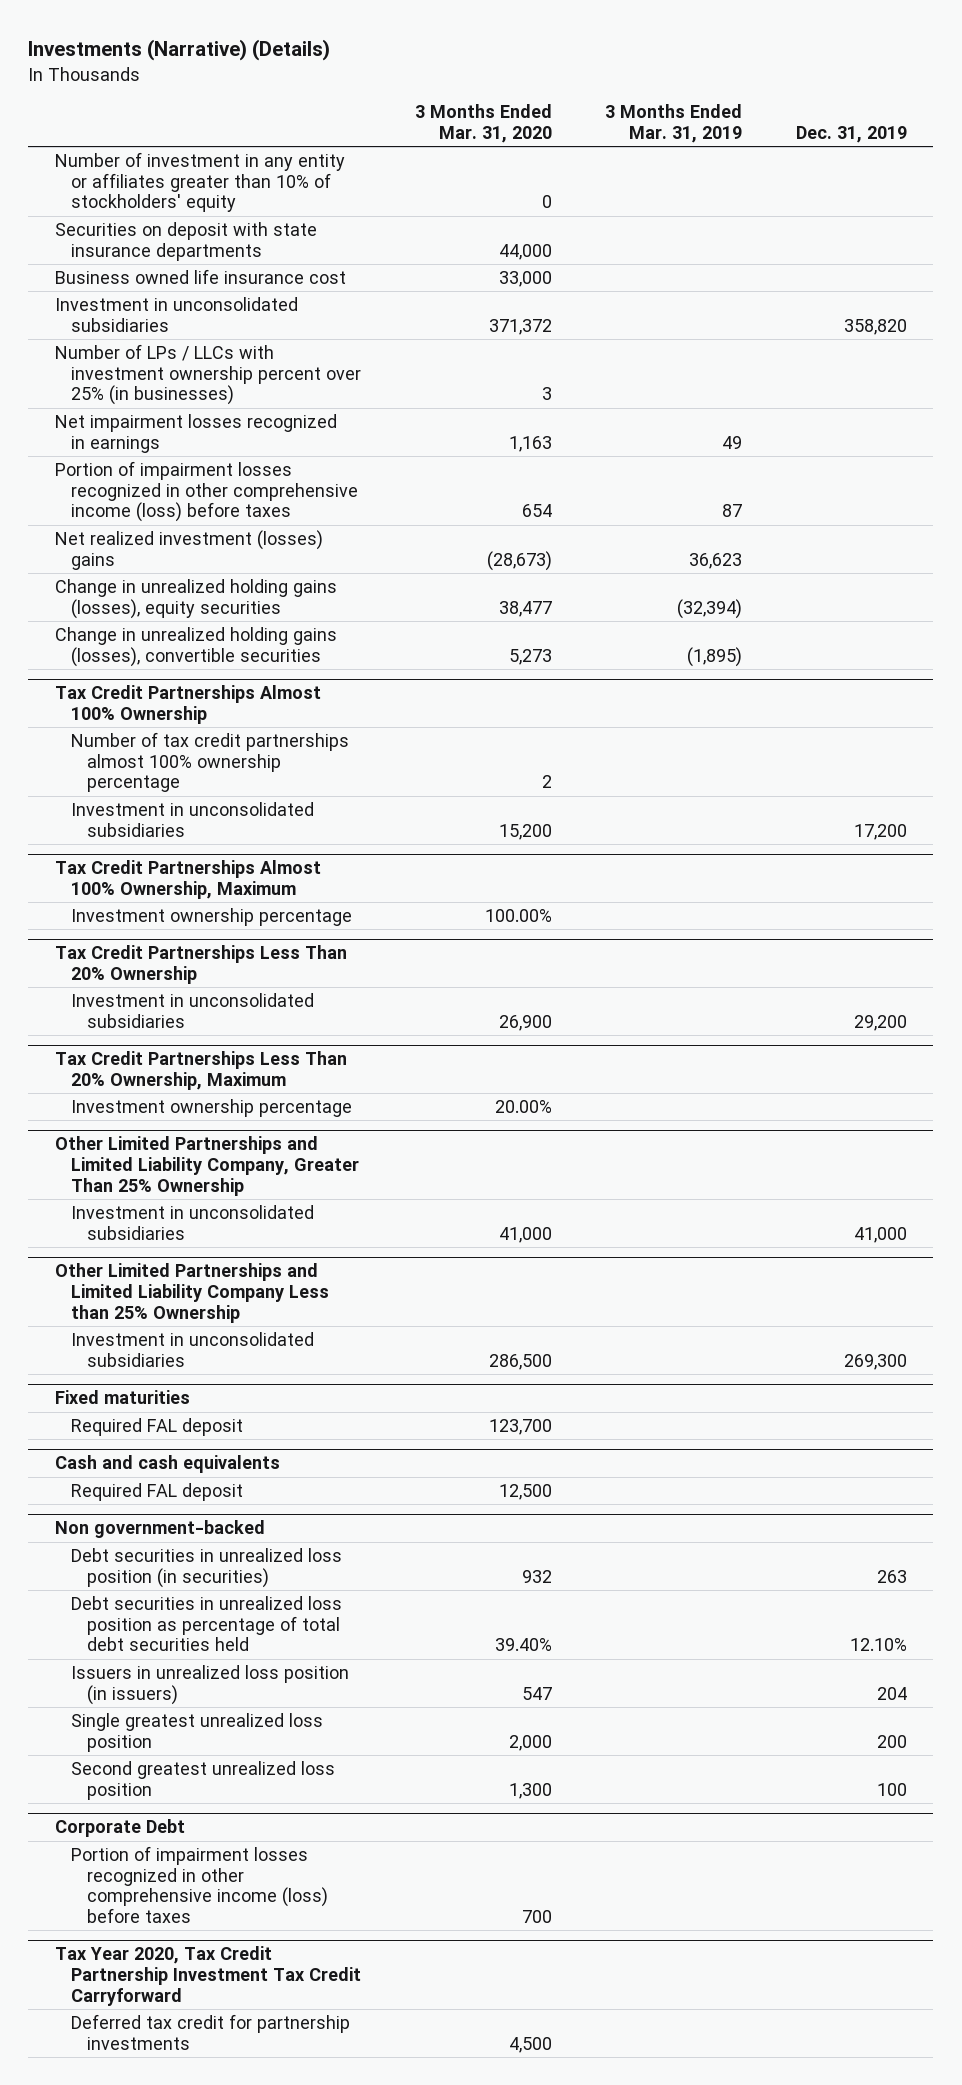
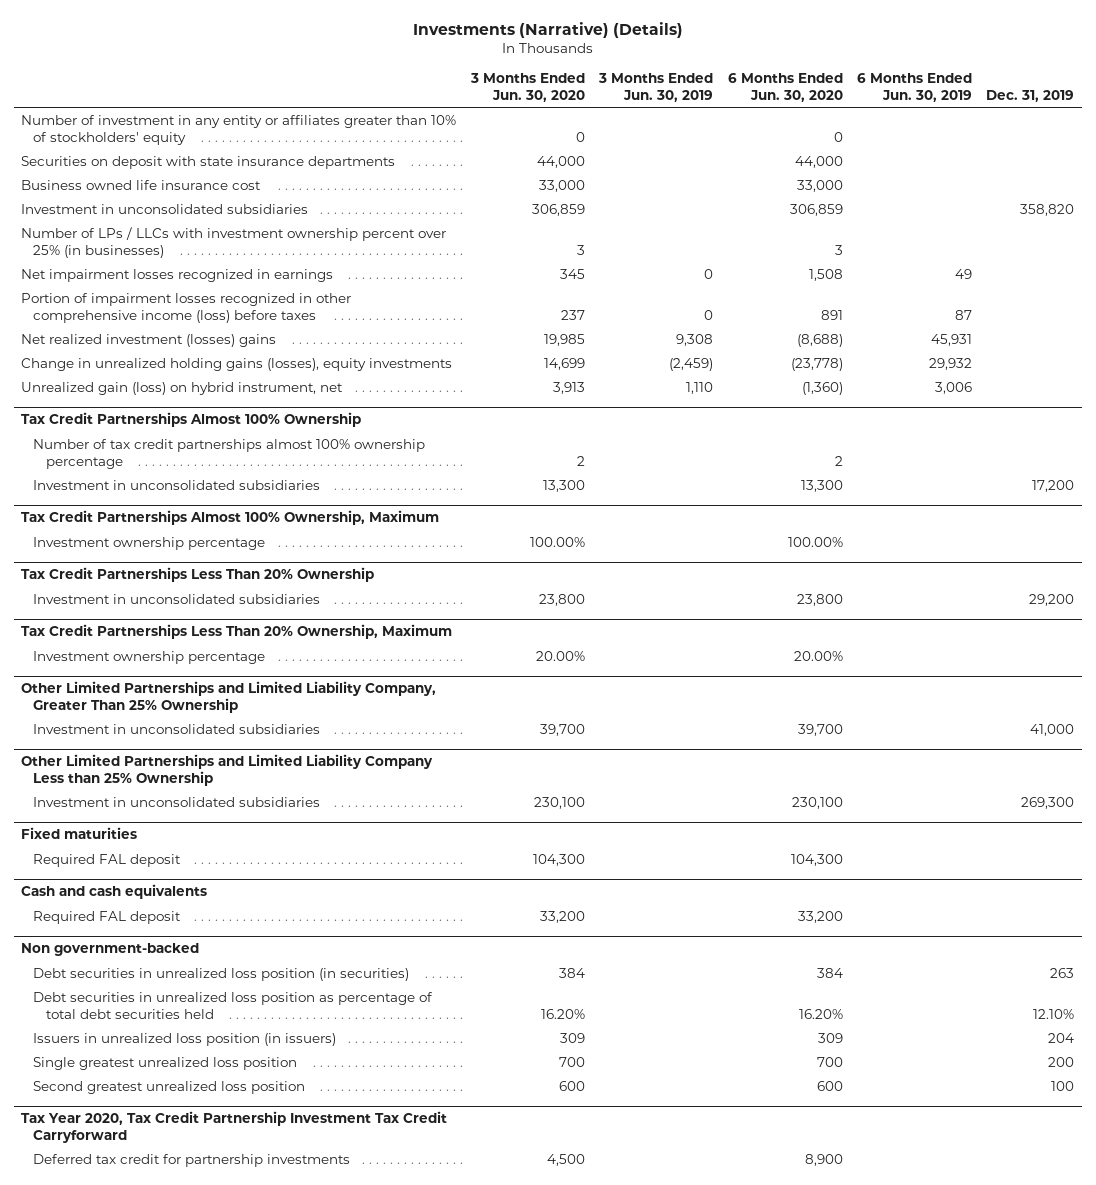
[414,104,552,144] 3 Months Ended Mar. 31, 2020 -> none
[605,104,743,144] 3 Months Ended Mar. 31, 2019 -> none
none -> [469,72,585,102] 3 Months Ended Jun. 30, 2020
none -> [598,72,714,102] 3 Months Ended Jun. 30, 2019
none -> [727,72,843,102] 6 Months Ended Jun. 30, 2020
none -> [856,72,972,102] 6 Months Ended Jun. 30, 2019
[55,578,338,619] Change in unrealized holding gains (losses), equity securities -> [21,357,453,371] Change in unrealized holding gains (losses), equity investments
[55,626,338,667] Change in unrealized holding gains (losses), convertible securities -> [21,381,344,395] Unrealized gain (loss) on hybrid instrument, net
[55,1819,186,1838] Corporate Debt -> none
[71,1845,329,1923] Portion of impairment losses recognized in other comprehensive income (loss) before taxes -> none

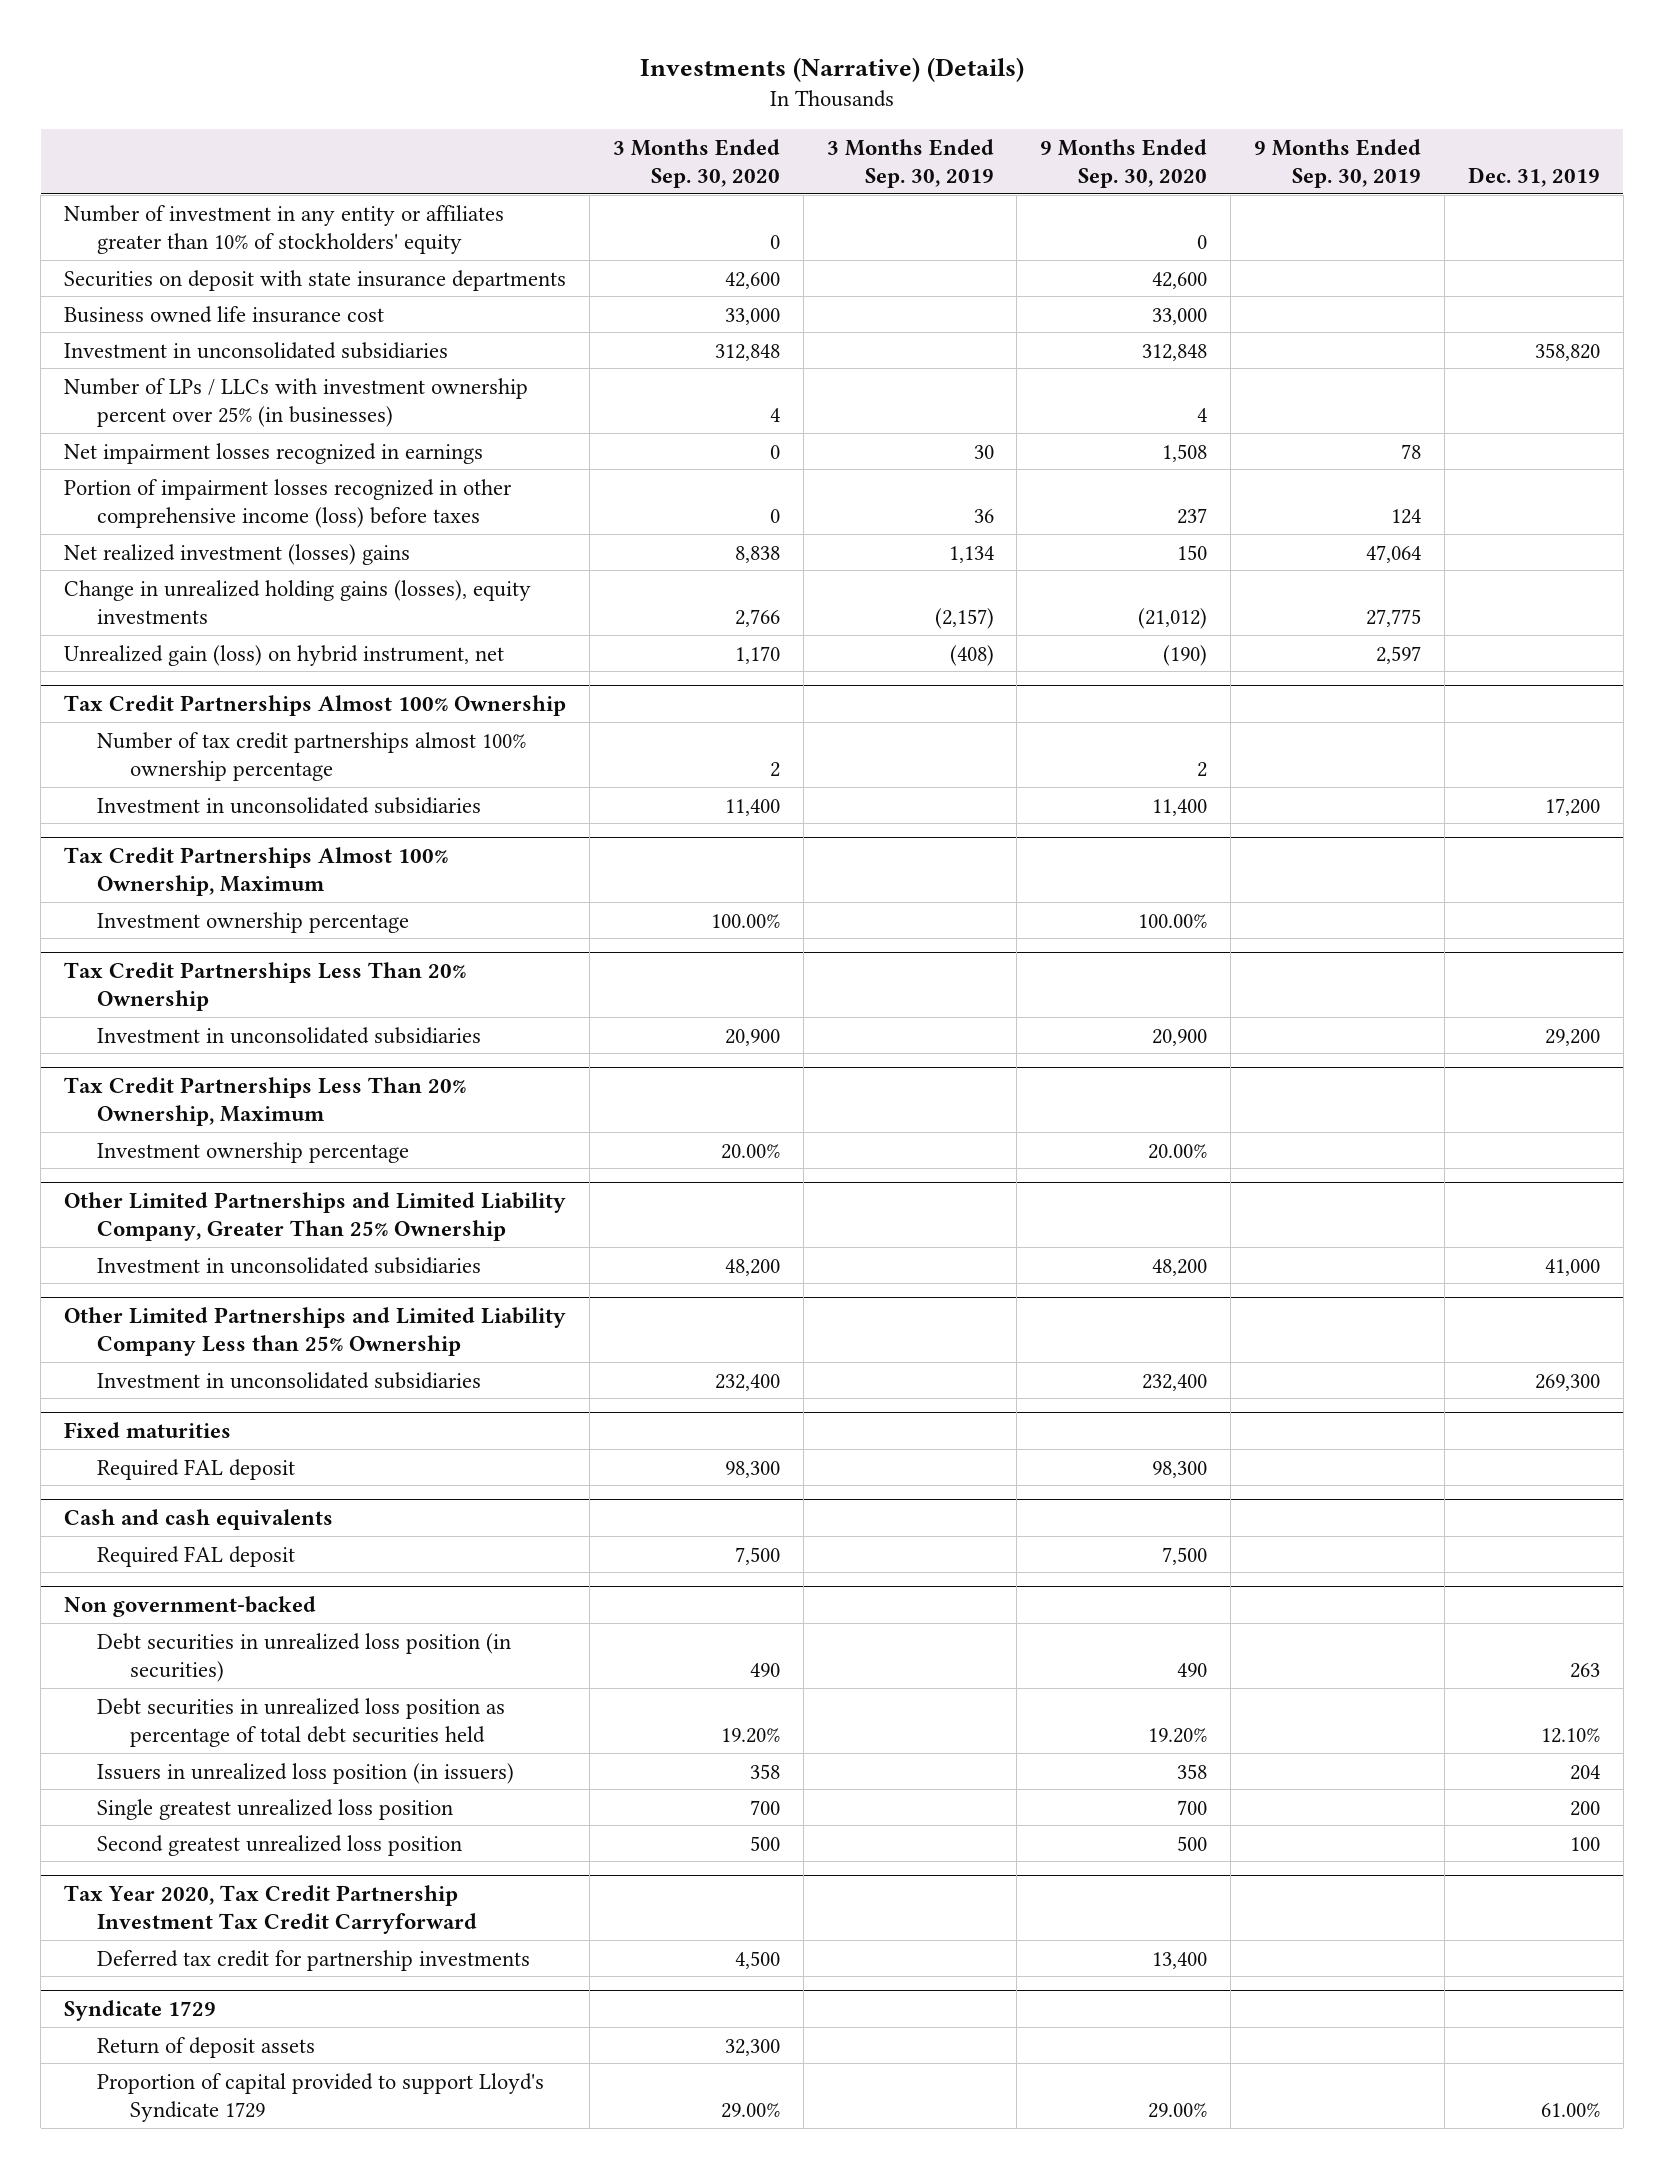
[469,72,585,102] 3 Months Ended Jun. 30, 2020 -> none
[598,72,714,102] 3 Months Ended Jun. 30, 2019 -> none
[727,72,843,102] 6 Months Ended Jun. 30, 2020 -> none
[856,72,972,102] 6 Months Ended Jun. 30, 2019 -> none
none -> [612,138,780,188] 3 Months Ended Sep. 30, 2020
none -> [826,138,994,188] 3 Months Ended Sep. 30, 2019
none -> [1040,138,1208,188] 9 Months Ended Sep. 30, 2020
none -> [1254,138,1422,188] 9 Months Ended Sep. 30, 2019
none -> [64,1999,217,2021] Syndicate 1729
none -> [96,2036,315,2058] Return of deposit assets
none -> [96,2072,544,2122] Proportion of capital provided to support Lloyd's Syndicate 1729

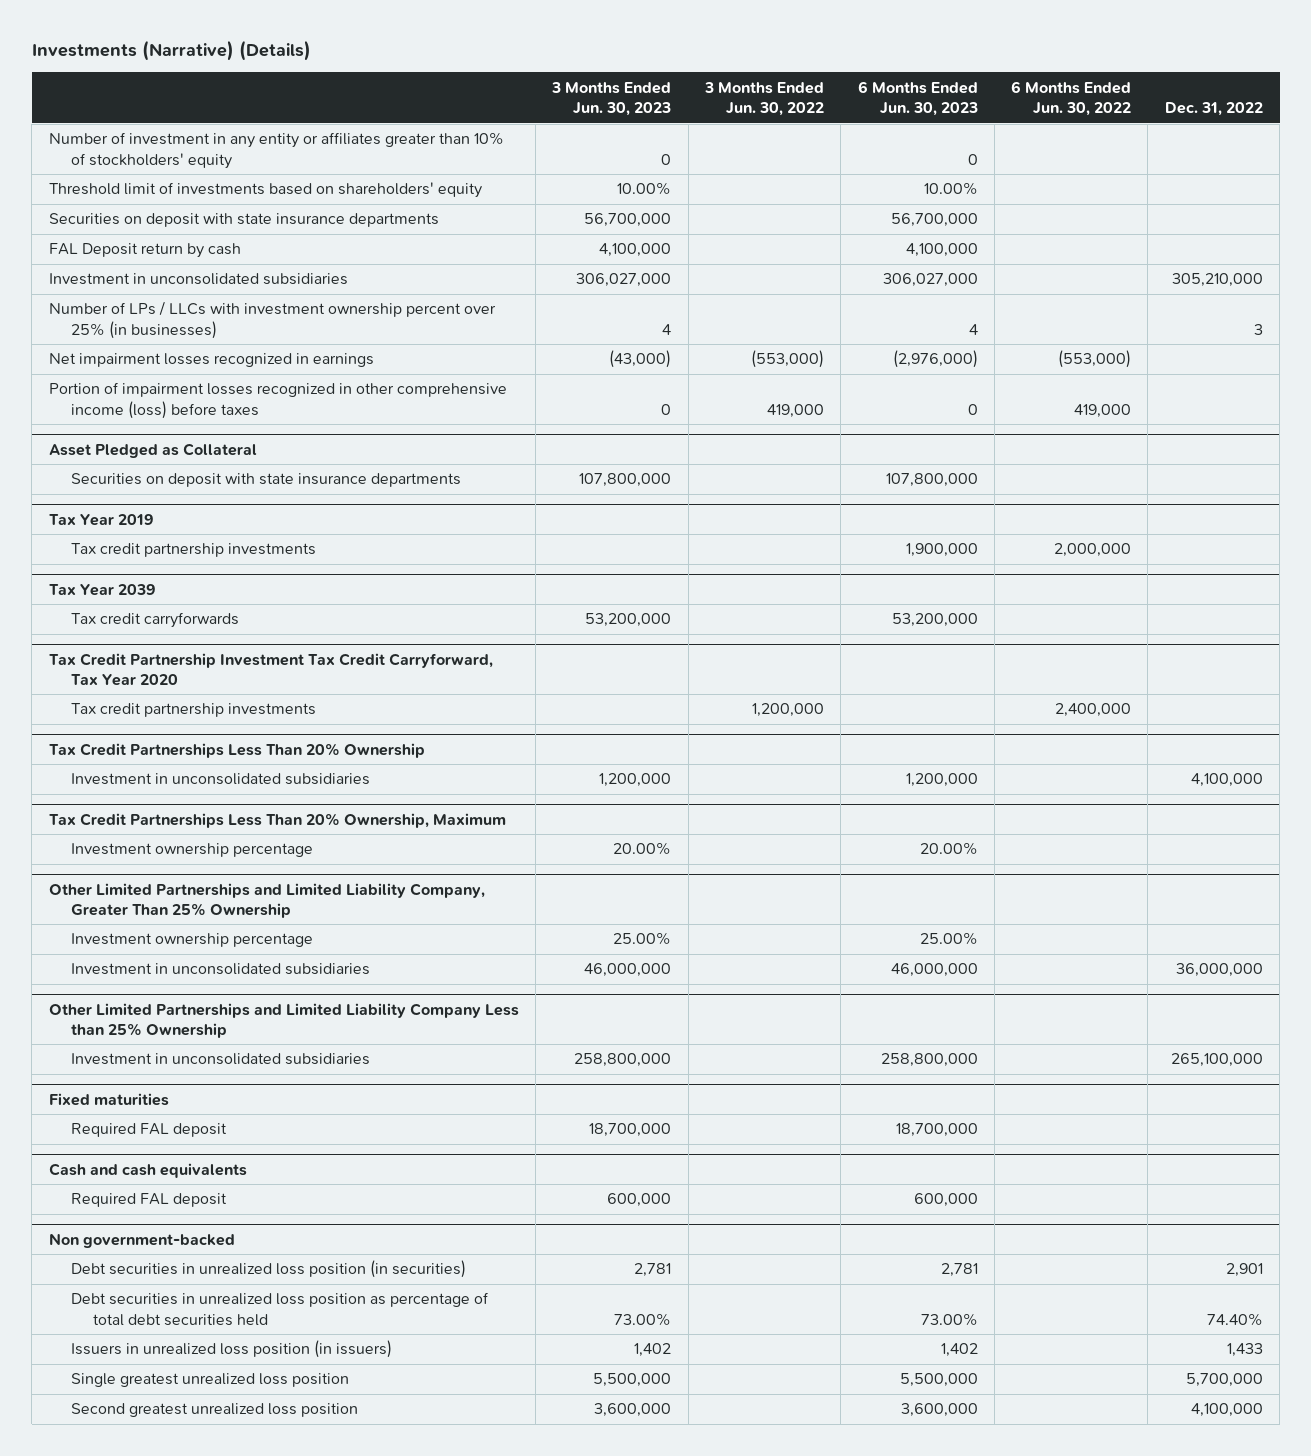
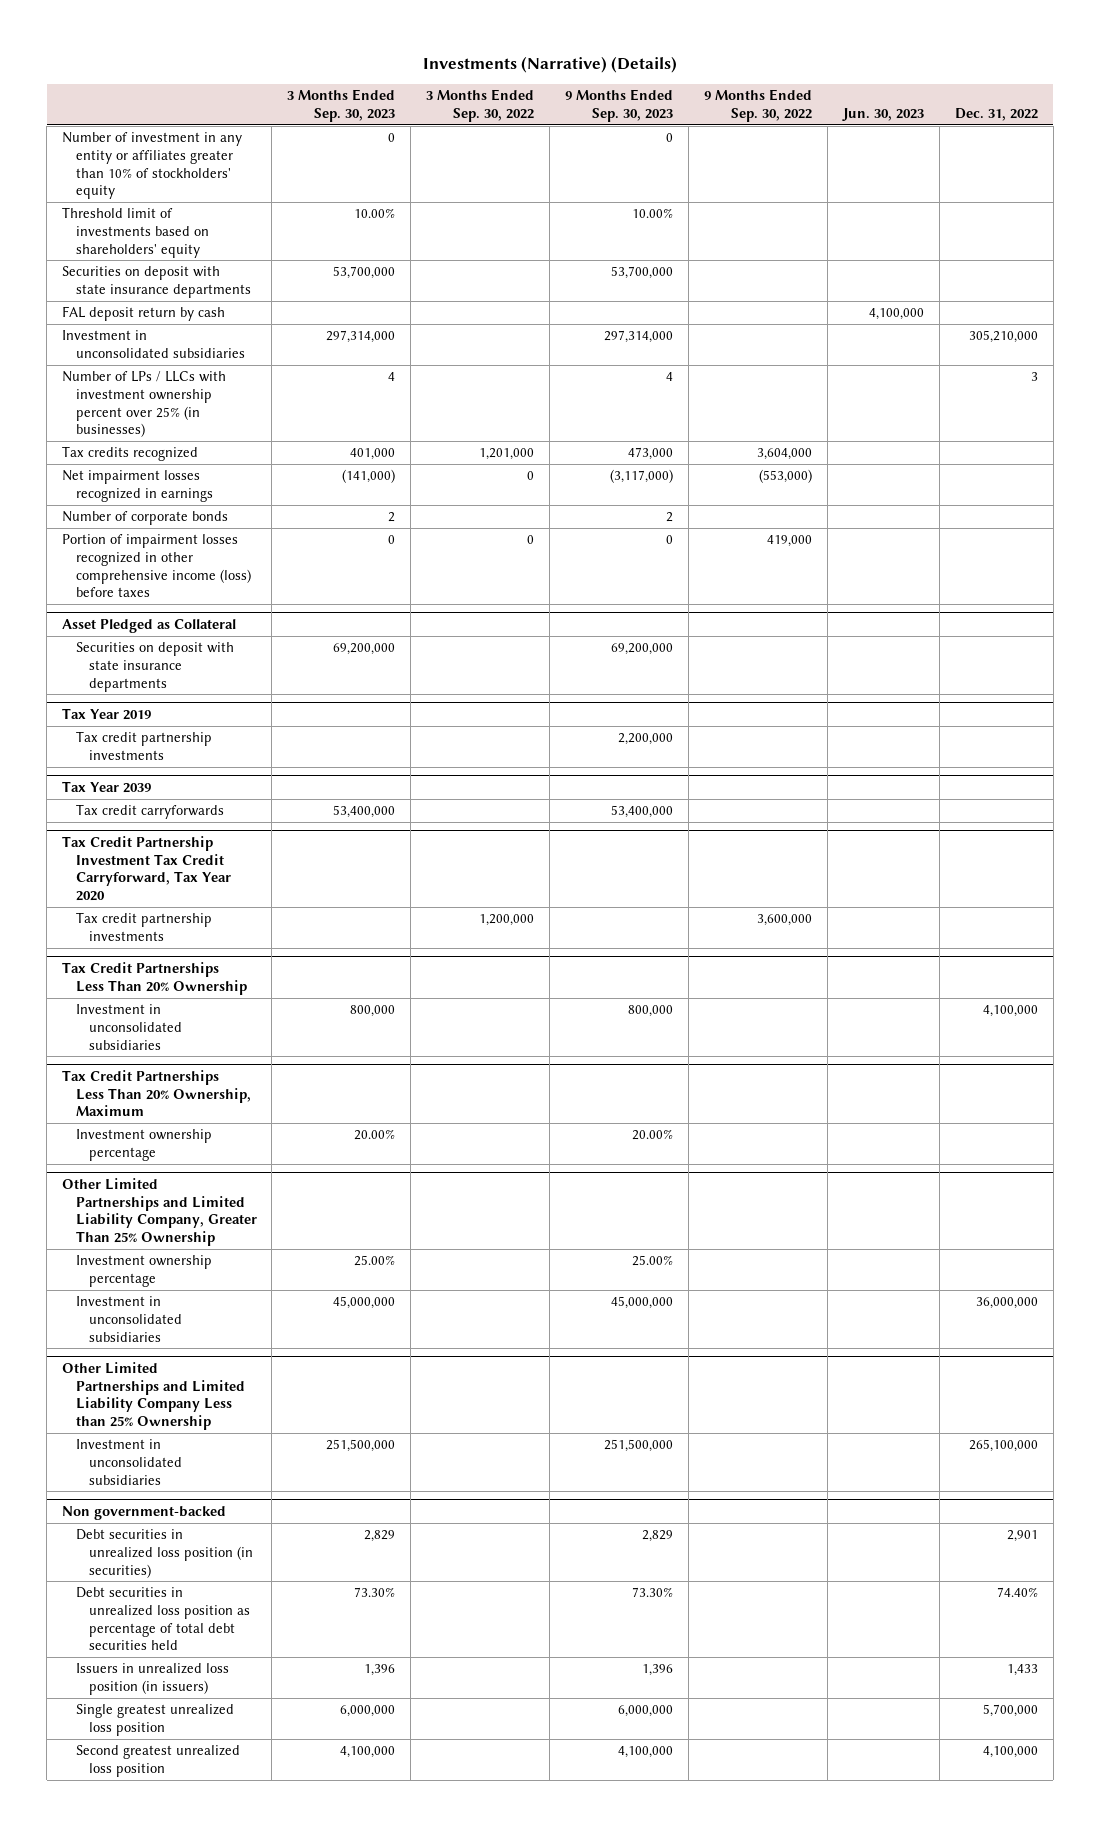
[551,81,672,116] 3 Months Ended Jun. 30, 2023 -> none
[703,81,824,116] 3 Months Ended Jun. 30, 2022 -> none
[857,80,978,116] 6 Months Ended Jun. 30, 2023 -> none
[1011,80,1132,116] 6 Months Ended Jun. 30, 2022 -> none
none -> [287,89,396,122] 3 Months Ended Sep. 30, 2023
none -> [426,89,535,122] 3 Months Ended Sep. 30, 2022
none -> [565,89,674,122] 9 Months Ended Sep. 30, 2023
none -> [704,89,813,122] 9 Months Ended Sep. 30, 2022
none -> [841,107,924,121] Jun. 30, 2023
[48,243,241,259] FAL Deposit return by cash -> [62,306,226,322] FAL deposit return by cash
none -> [62,446,199,462] Tax credits recognized
none -> [62,511,229,526] Number of corporate bonds
[48,1092,169,1106] Fixed maturities -> none
[70,1123,227,1138] Required FAL deposit -> none
[48,1162,247,1178] Cash and cash equivalents -> none
[70,1193,227,1208] Required FAL deposit -> none

